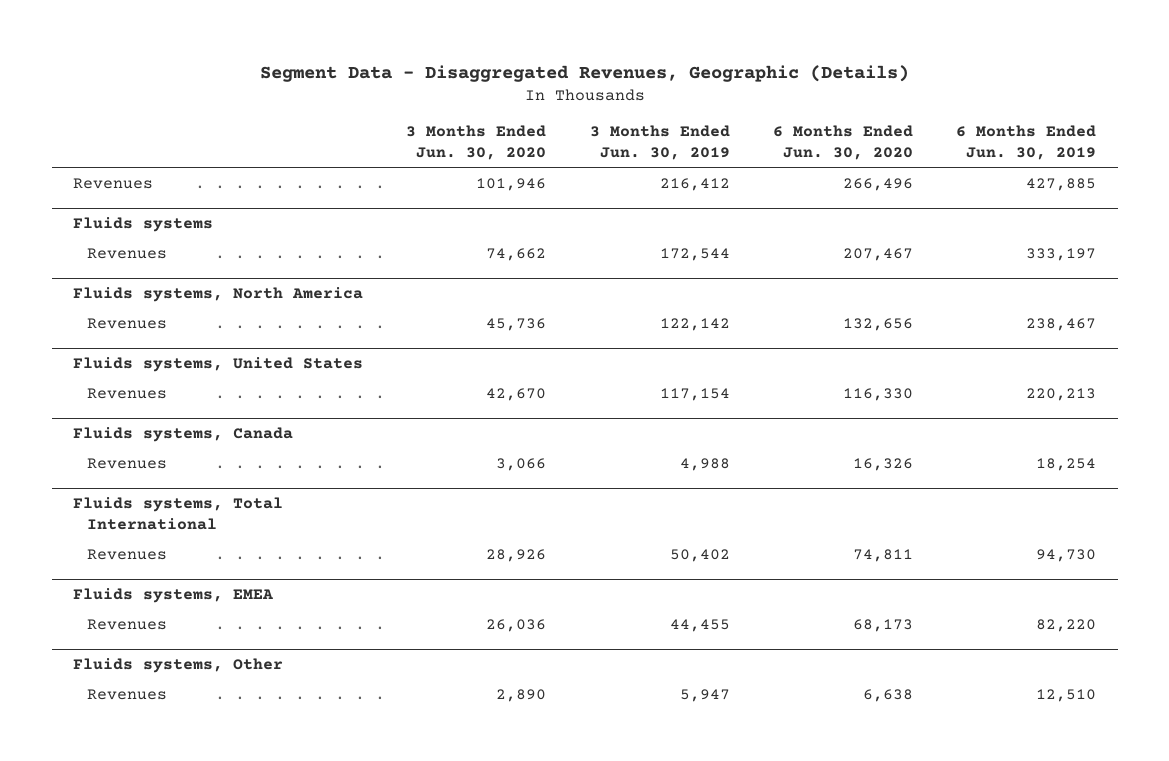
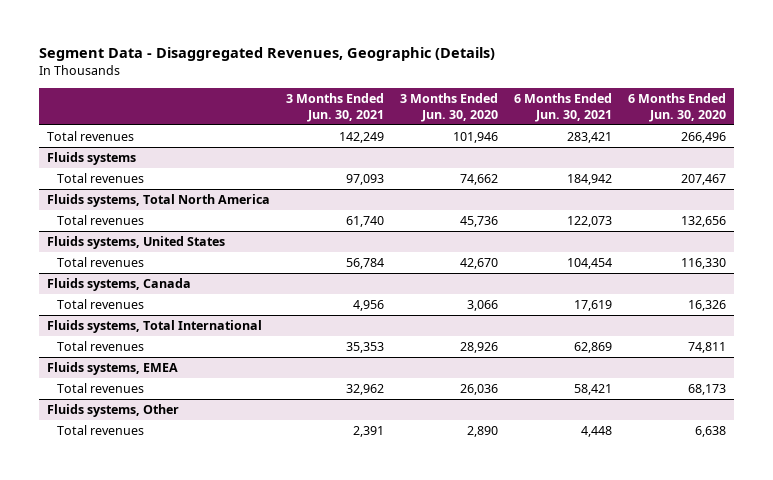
[589,125,730,161] 3 Months Ended Jun. 30, 2019 -> none
[955,125,1096,161] 6 Months Ended Jun. 30, 2019 -> none
none -> [285,92,384,122] 3 Months Ended Jun. 30, 2021
none -> [514,92,613,122] 6 Months Ended Jun. 30, 2021
[73,177,154,189] Revenues -> [46,131,134,142] Total revenues
[87,247,168,259] Revenues -> [56,173,144,184] Total revenues
[73,287,364,303] Fluids systems, North America -> [46,194,270,208] Fluids systems, Total North America
[87,317,168,329] Revenues -> [56,215,144,226] Total revenues
[87,387,168,399] Revenues -> [56,257,144,268] Total revenues
[87,457,168,469] Revenues -> [56,299,144,310] Total revenues
[87,548,168,560] Revenues -> [56,341,144,352] Total revenues
[87,618,168,630] Revenues -> [56,383,144,394] Total revenues
[87,688,168,700] Revenues -> [56,425,144,436] Total revenues

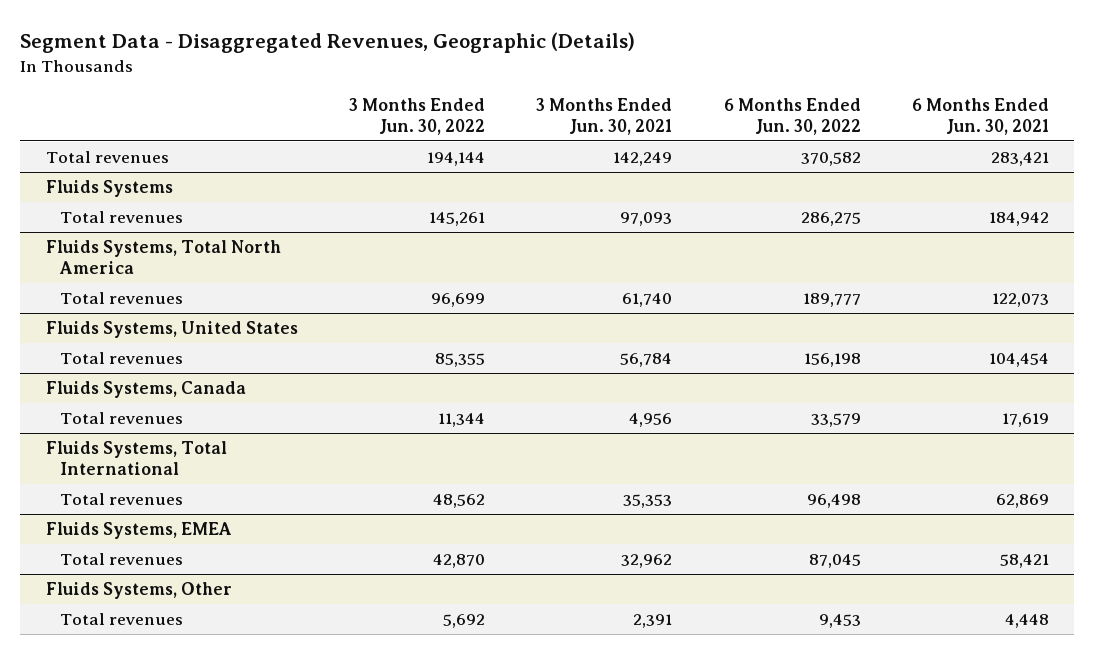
[400,92,499,122] 3 Months Ended Jun. 30, 2020 -> none
[628,92,727,122] 6 Months Ended Jun. 30, 2020 -> none
none -> [349,97,486,135] 3 Months Ended Jun. 30, 2022
none -> [723,97,861,135] 6 Months Ended Jun. 30, 2022
[46,152,136,166] Fluids systems -> [46,180,174,198] Fluids Systems
[46,194,270,208] Fluids systems, Total North America -> [46,240,282,275] Fluids Systems, Total North America
[46,236,225,250] Fluids systems, United States -> [46,321,299,339] Fluids Systems, United States
[46,278,191,292] Fluids systems, Canada -> [46,381,247,399] Fluids Systems, Canada
[46,320,262,334] Fluids systems, Total International -> [46,441,228,476] Fluids Systems, Total International
[46,362,178,376] Fluids systems, EMEA -> [46,522,233,540] Fluids Systems, EMEA
[46,404,179,418] Fluids systems, Other -> [46,582,233,600] Fluids Systems, Other

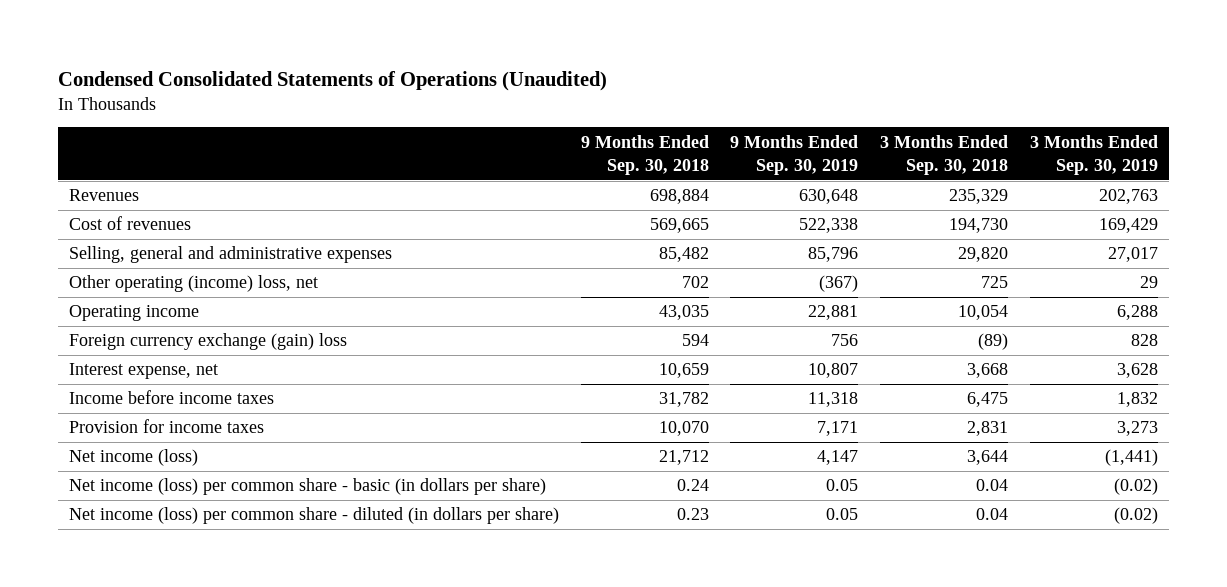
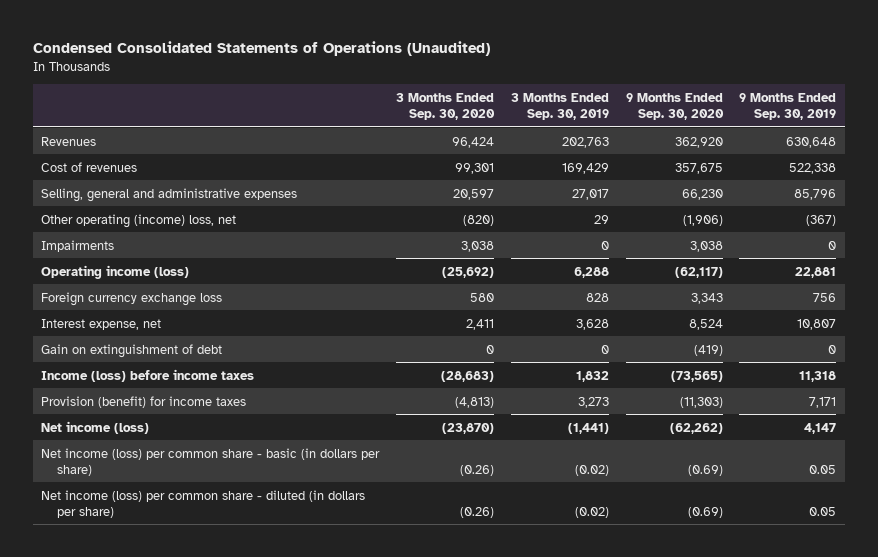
[580,134,709,175] 9 Months Ended Sep. 30, 2018 -> none
[880,134,1009,175] 3 Months Ended Sep. 30, 2018 -> none
none -> [395,93,495,120] 3 Months Ended Sep. 30, 2020
none -> [625,93,724,120] 9 Months Ended Sep. 30, 2020
none -> [41,239,115,252] Impairments
[68,305,199,322] Operating income -> [41,264,190,279] Operating income (loss)
[68,333,347,351] Foreign currency exchange (gain) loss -> [41,291,223,306] Foreign currency exchange loss
none -> [41,343,223,358] Gain on extinguishment of debt
[68,390,274,405] Income before income taxes -> [41,368,255,382] Income (loss) before income taxes
[68,419,264,434] Provision for income taxes -> [41,395,247,408] Provision (benefit) for income taxes

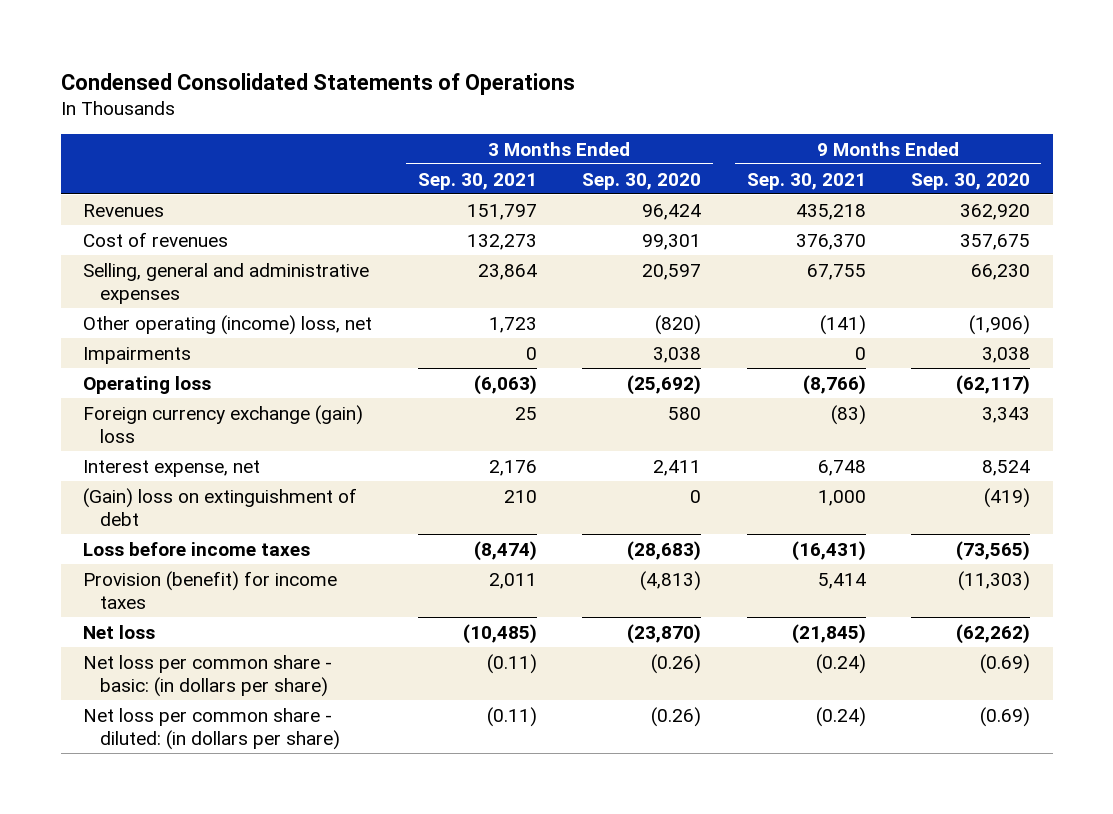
[32,41,490,57] Condensed Consolidated Statements of Operations (Unaudited) -> [60,72,575,95] Condensed Consolidated Statements of Operations
[510,93,609,120] 3 Months Ended Sep. 30, 2019 -> none
[739,93,837,120] 9 Months Ended Sep. 30, 2019 -> none
none -> [417,172,537,190] Sep. 30, 2021
none -> [746,172,866,190] Sep. 30, 2021
[41,264,190,279] Operating income (loss) -> [83,375,212,394] Operating loss
[41,291,223,306] Foreign currency exchange loss -> [83,404,364,443] Foreign currency exchange (gain) loss
[41,343,223,358] Gain on extinguishment of debt -> [83,487,358,526] (Gain) loss on extinguishment of debt
[41,368,255,382] Income (loss) before income taxes -> [83,541,311,556] Loss before income taxes
[41,420,150,434] Net income (loss) -> [83,624,156,639] Net loss
[41,447,381,476] Net income (loss) per common share - basic (in dollars per share) -> [83,654,333,697] Net loss per common share - basic: (in dollars per share)
[41,489,366,518] Net income (loss) per common share - diluted (in dollars per share) -> [83,707,340,750] Net loss per common share - diluted: (in dollars per share)

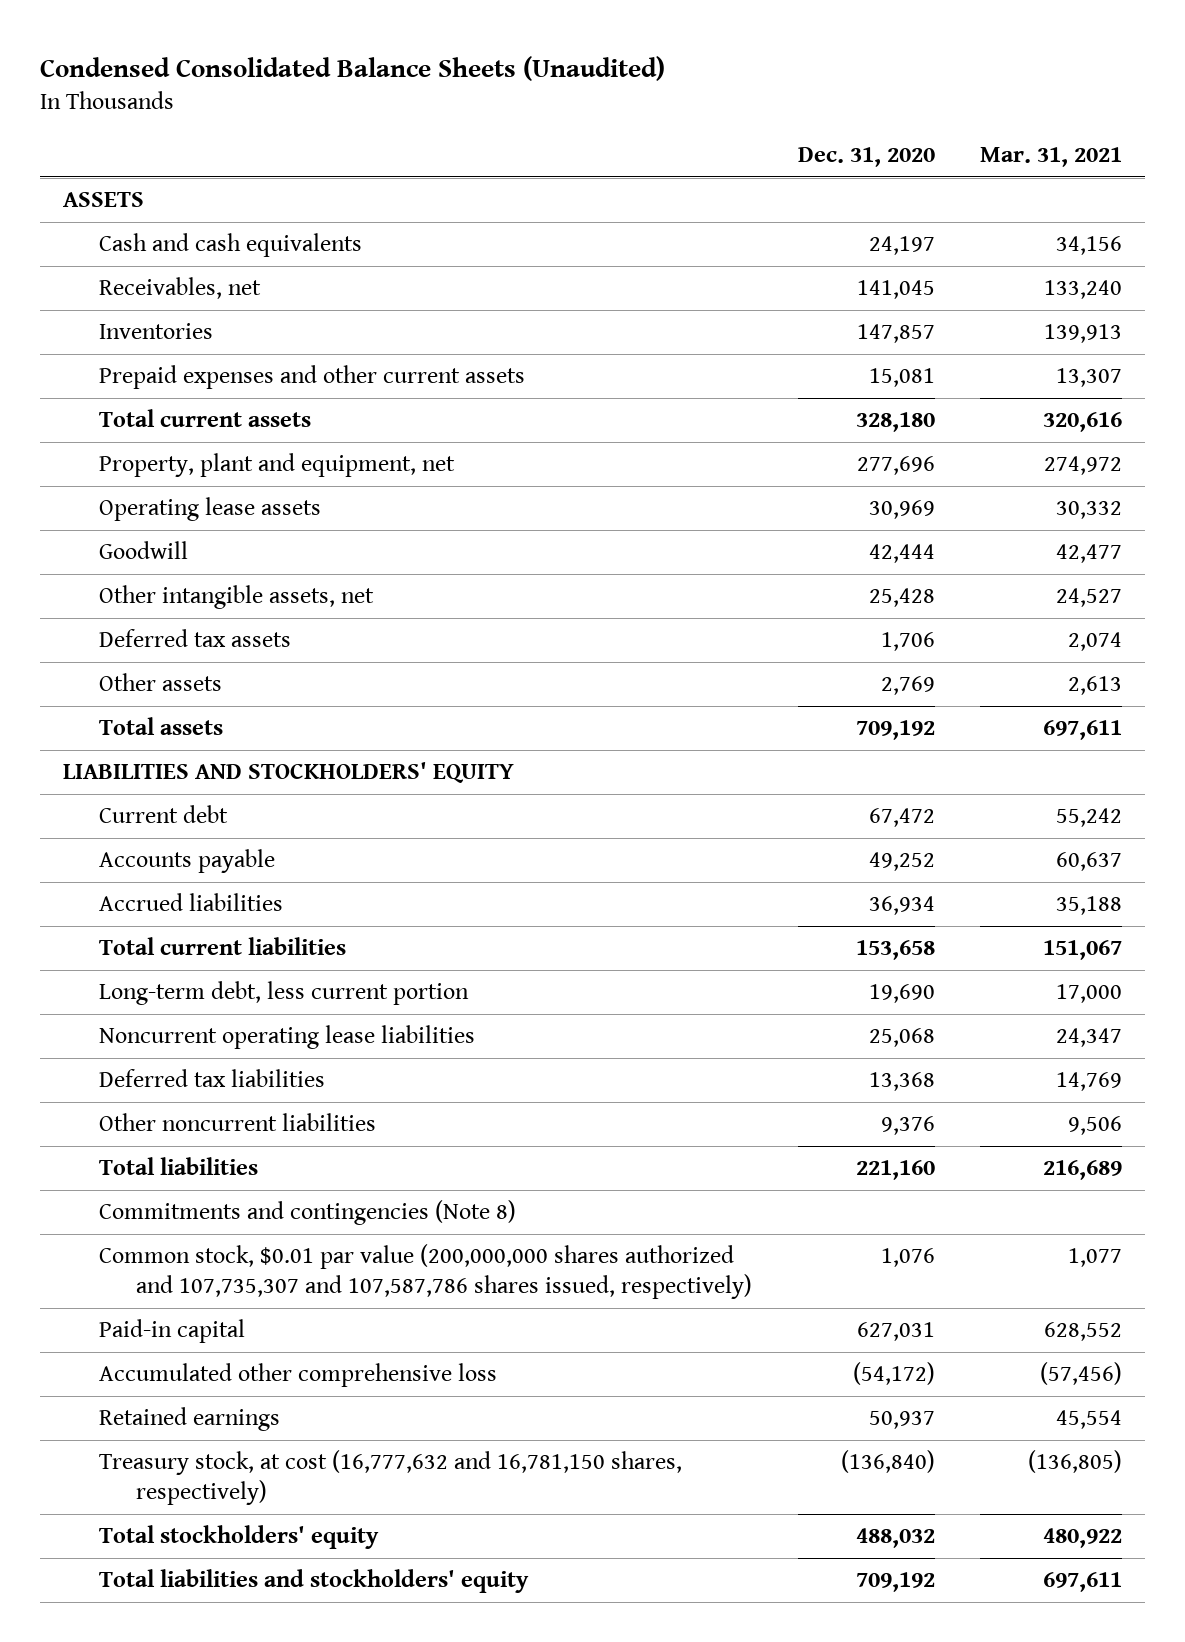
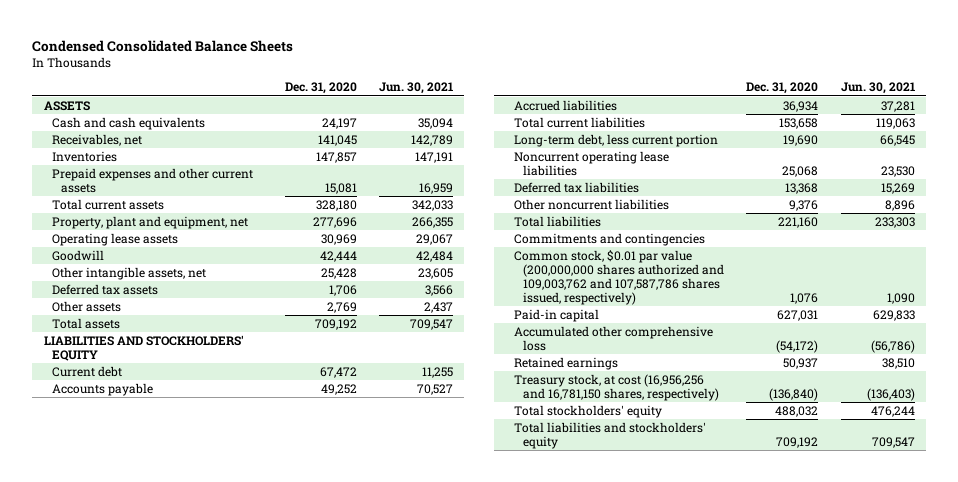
[39,55,665,81] Condensed Consolidated Balance Sheets (Unaudited) -> [32,39,294,52] Condensed Consolidated Balance Sheets
[980,146,1123,167] Mar. 31, 2021 -> none
none -> [379,82,454,95] Jun. 30, 2021
[99,1200,517,1226] Commitments and contingencies (Note 8) -> [513,232,705,246] Commitments and contingencies
[99,1244,752,1300] Common stock, $0.01 par value (200,000,000 shares authorized and 107,735,307 and 107,587,786 shares issued, respectively) -> [513,249,724,305] Common stock, $0.01 par value (200,000,000 shares authorized and 109,003,762 and 107,587,786 shares issued, respectively)
[99,1450,683,1506] Treasury stock, at cost (16,777,632 and 16,781,150 shares, respectively) -> [513,373,719,401] Treasury stock, at cost (16,956,256 and 16,781,150 shares, respectively)

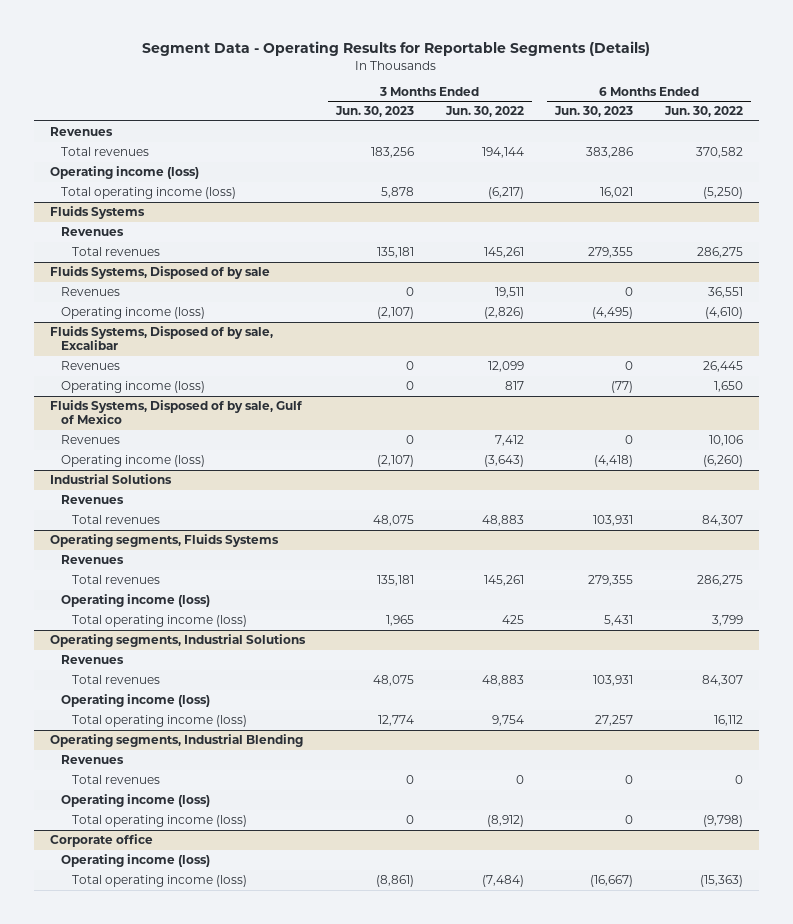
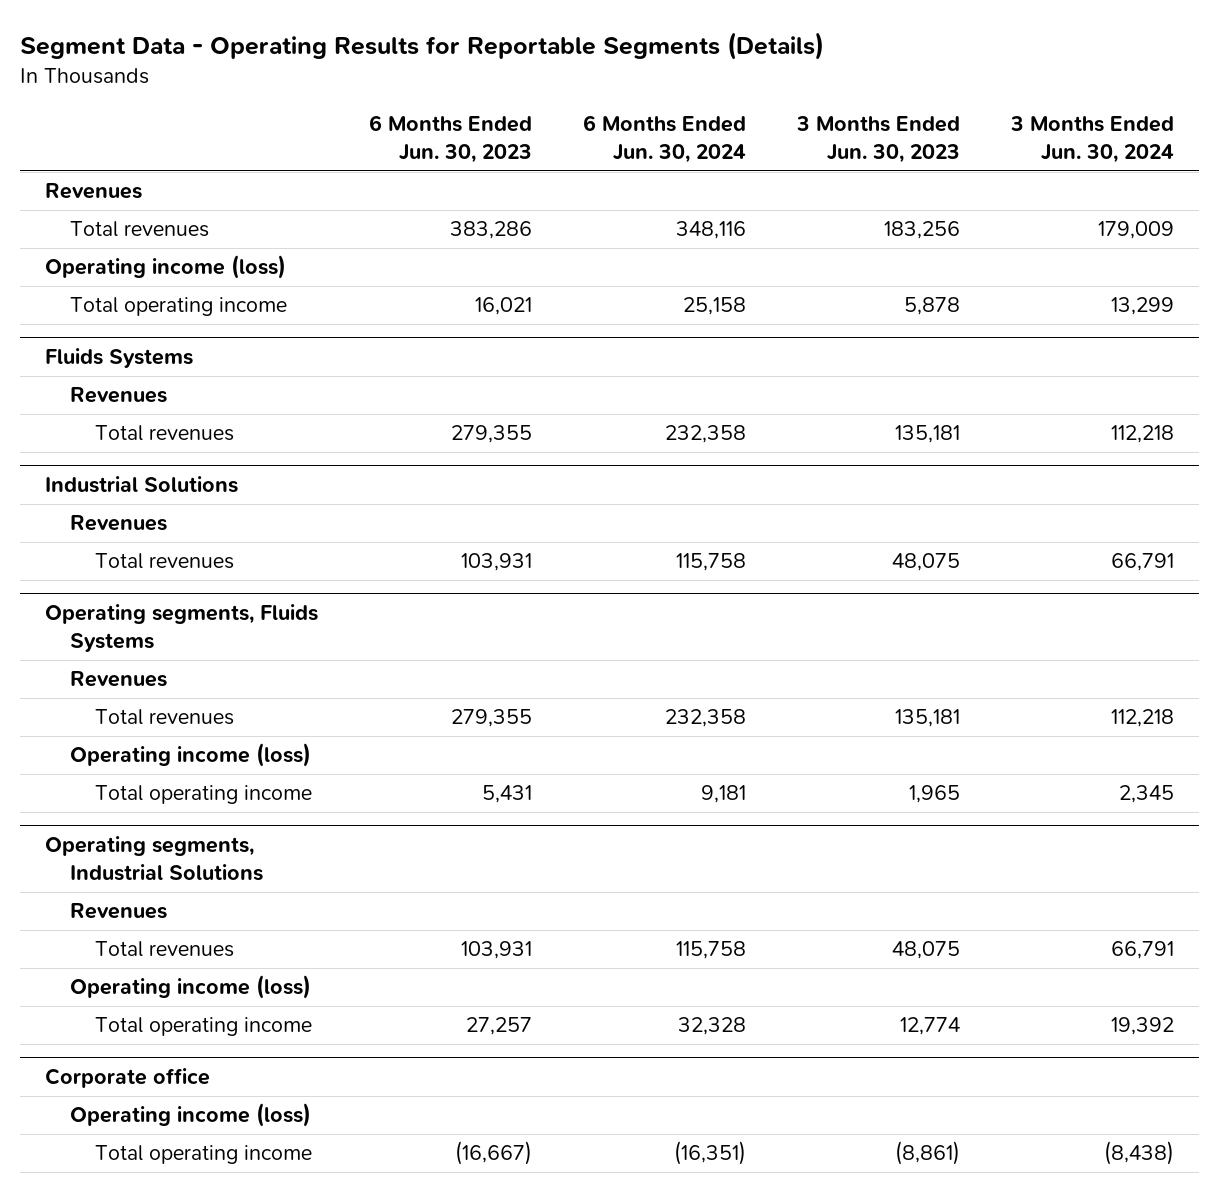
[444,106,524,118] Jun. 30, 2022 -> none
[663,106,743,118] Jun. 30, 2022 -> none
none -> [583,114,747,163] 6 Months Ended Jun. 30, 2024
none -> [1009,115,1174,163] 3 Months Ended Jun. 30, 2024
[60,187,236,200] Total operating income (loss) -> [70,297,288,317] Total operating income
[49,266,270,280] Fluids Systems, Disposed of by sale -> none
[60,287,120,297] Revenues -> none
[60,307,205,320] Operating income (loss) -> none
[49,326,273,351] Fluids Systems, Disposed of by sale, Excalibar -> none
[60,361,120,371] Revenues -> none
[60,381,205,394] Operating income (loss) -> none
[49,400,302,425] Fluids Systems, Disposed of by sale, Gulf of Mexico -> none
[60,435,120,445] Revenues -> none
[60,455,205,468] Operating income (loss) -> none
[71,615,247,628] Total operating income (loss) -> [94,785,312,805] Total operating income
[49,734,303,748] Operating segments, Industrial Blending -> none
[60,755,124,765] Revenues -> none
[71,775,160,785] Total revenues -> none
[60,794,210,808] Operating income (loss) -> none
[71,815,247,828] Total operating income (loss) -> none
[71,715,247,728] Total operating income (loss) -> [94,1017,312,1037] Total operating income
[71,875,247,888] Total operating income (loss) -> [94,1145,312,1165] Total operating income

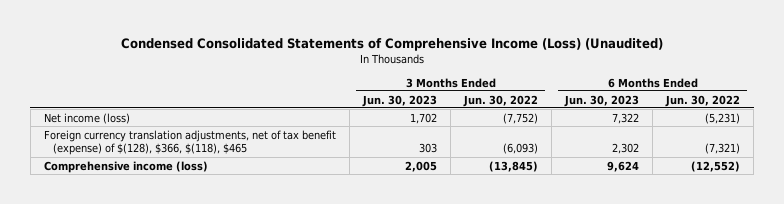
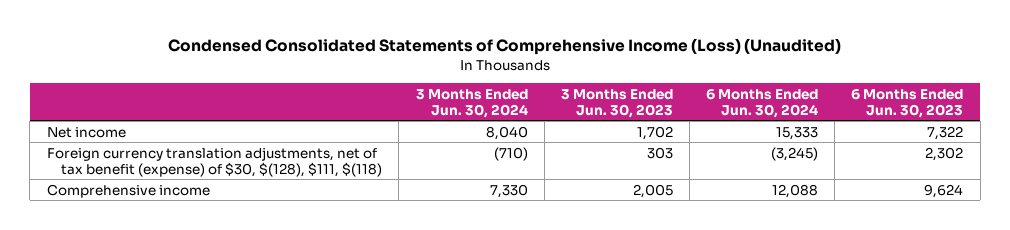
[463,94,539,107] Jun. 30, 2022 -> none
[665,94,741,107] Jun. 30, 2022 -> none
none -> [415,88,528,118] 3 Months Ended Jun. 30, 2024
none -> [706,88,819,118] 6 Months Ended Jun. 30, 2024
[43,112,130,124] Net income (loss) -> [46,126,126,138] Net income
[43,129,336,156] Foreign currency translation adjustments, net of tax benefit (expense) of $(128), $366, $(118), $465 -> [46,146,383,177] Foreign currency translation adjustments, net of tax benefit (expense) of $30, $(128), $111, $(118)
[43,160,208,173] Comprehensive income (loss) -> [46,183,210,198] Comprehensive income

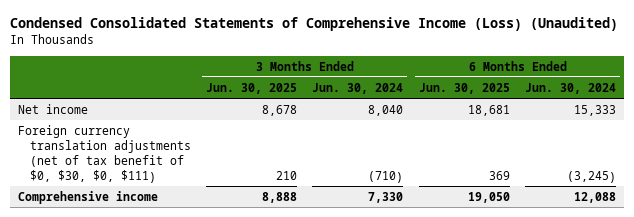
[560,88,673,118] 3 Months Ended Jun. 30, 2023 -> none
[851,88,964,118] 6 Months Ended Jun. 30, 2023 -> none
none -> [206,82,298,94] Jun. 30, 2025
none -> [418,82,510,94] Jun. 30, 2025
[46,146,383,177] Foreign currency translation adjustments, net of tax benefit (expense) of $30, $(128), $111, $(118) -> [17,124,191,183] Foreign currency translation adjustments (net of tax benefit of $0, $30, $0, $111)

